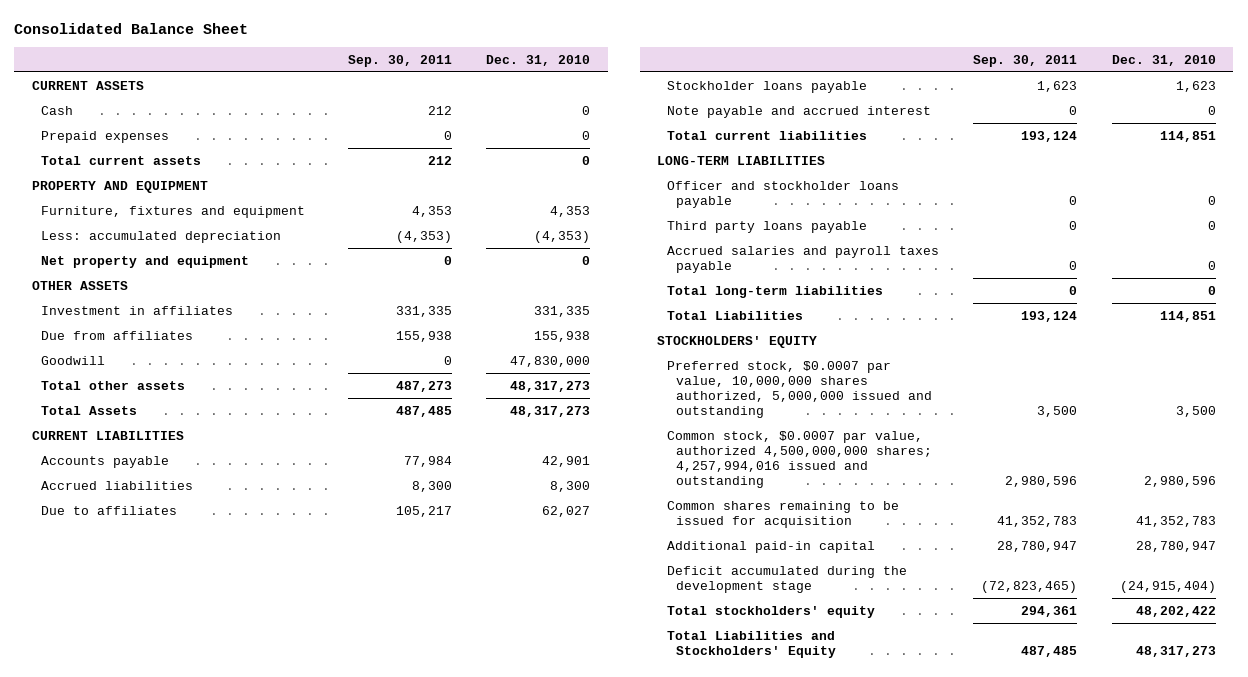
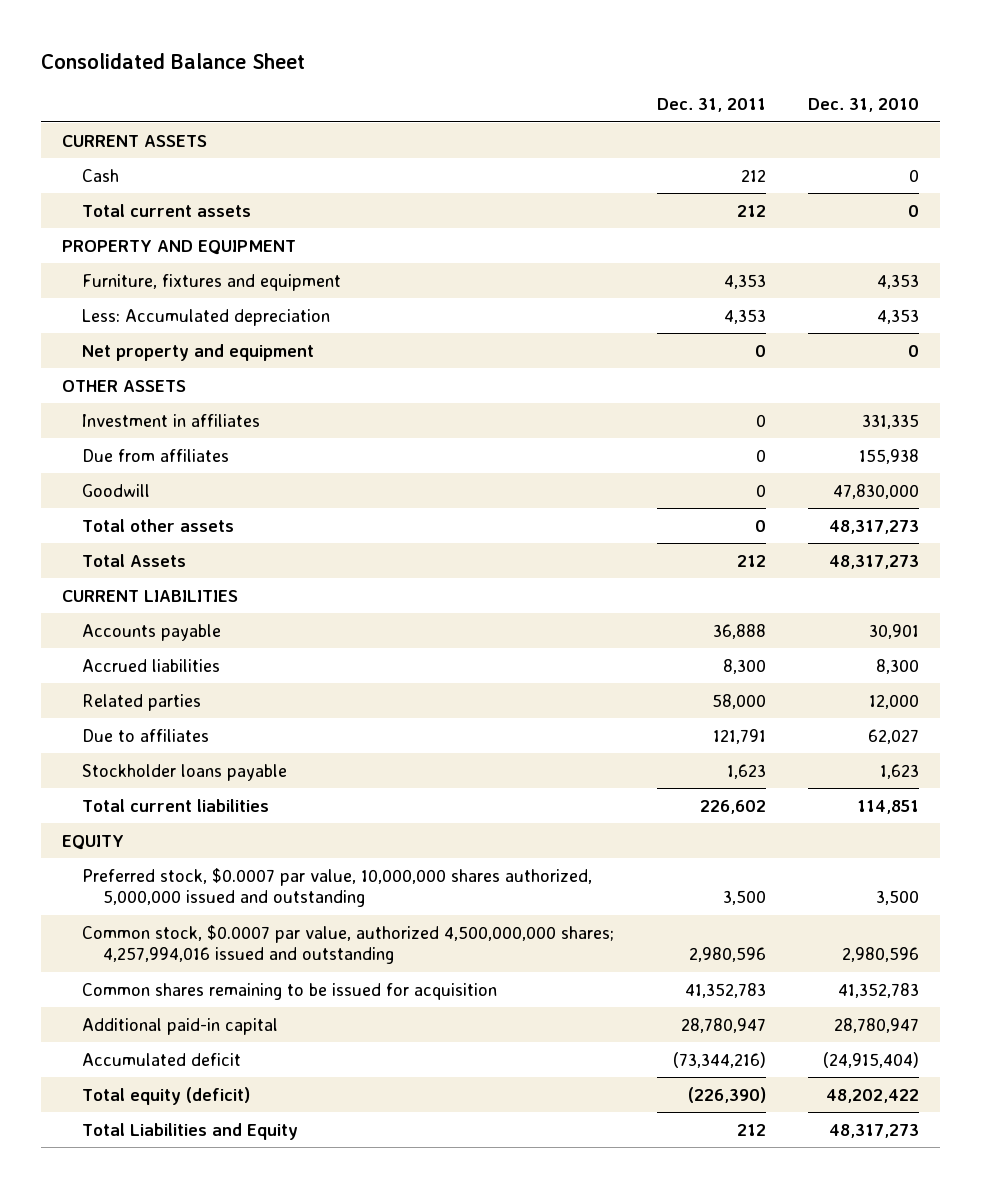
[347,54,452,67] Sep. 30, 2011 -> none
none -> [656,98,766,113] Dec. 31, 2011
[41,130,170,143] Prepaid expenses -> none
[41,230,282,243] Less: accumulated depreciation -> [82,308,331,326] Less: Accumulated depreciation
[534,230,591,243] (4,353) -> [876,308,919,324] 4,353
[542,455,591,467] 42,901 -> [868,623,919,639] 30,901
none -> [82,693,202,711] Related parties
[666,105,931,118] Note payable and accrued interest -> none
[657,155,826,165] LONG-TERM LIABILITIES -> none
[666,180,899,208] Officer and stockholder loans payable -> none
[666,220,867,233] Third party loans payable -> none
[666,245,939,273] Accrued salaries and payroll taxes payable -> none
[666,285,883,298] Total long-term liabilities -> none
[666,310,803,320] Total Liabilities -> none
[657,335,818,348] STOCKHOLDERS' EQUITY -> [61,834,124,850] EQUITY
[666,565,907,593] Deficit accumulated during the development stage -> [82,1052,242,1066] Accumulated deficit
[666,605,875,618] Total stockholders' equity -> [82,1086,251,1105] Total equity (deficit)
[666,630,836,658] Total Liabilities and Stockholders' Equity -> [82,1122,299,1140] Total Liabilities and Equity

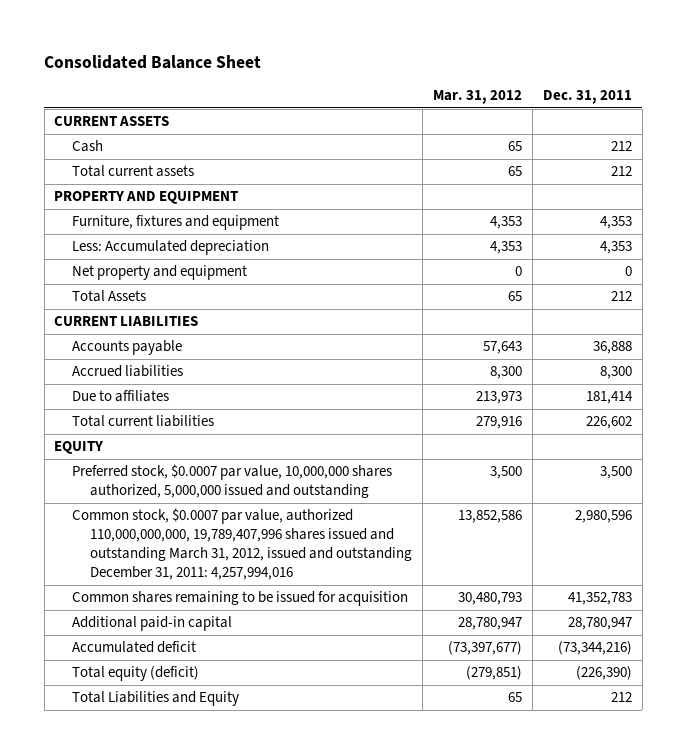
[807,98,919,113] Dec. 31, 2010 -> none
none -> [432,90,522,105] Mar. 31, 2012
[61,379,186,392] OTHER ASSETS -> none
[82,413,261,427] Investment in affiliates -> none
[82,448,230,462] Due from affiliates -> none
[82,483,151,497] Goodwill -> none
[82,518,235,532] Total other assets -> none
[82,693,202,711] Related parties -> none
[82,763,288,781] Stockholder loans payable -> none
[712,728,766,744] 121,791 -> [585,391,633,405] 181,414
[82,924,615,965] Common stock, $0.0007 par value, authorized 4,500,000,000 shares; 4,257,994,016 issued and outstanding -> [72,508,413,581] Common stock, $0.0007 par value, authorized 110,000,000,000, 19,789,407,996 shares issued and outstanding March 31, 2012, issued and outstanding December 31, 2011: 4,257,994,016

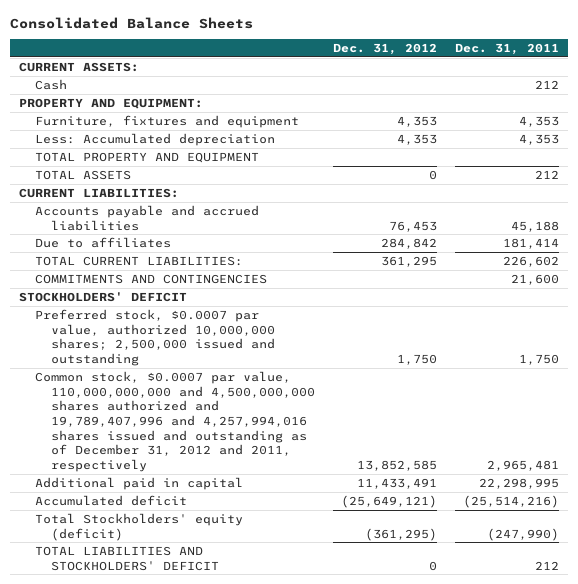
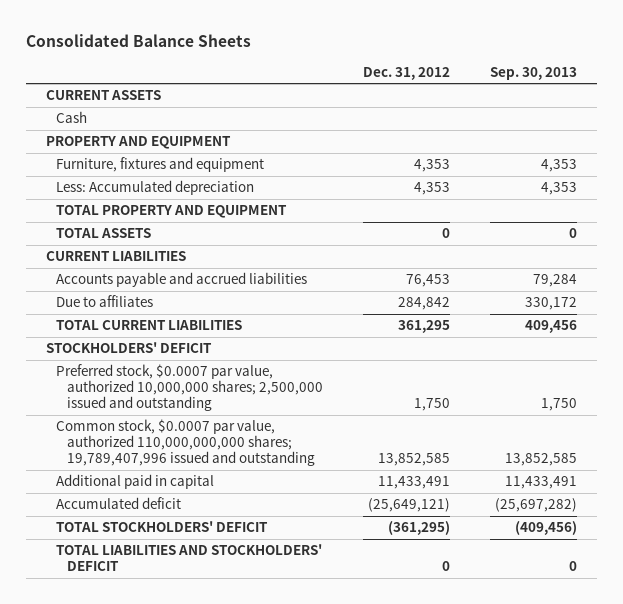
[455,42,560,55] Dec. 31, 2011 -> none
none -> [489,66,577,80] Sep. 30, 2013
[18,61,139,72] CURRENT ASSETS: -> [45,90,161,101] CURRENT ASSETS
[18,97,203,109] PROPERTY AND EQUIPMENT: -> [45,136,231,150] PROPERTY AND EQUIPMENT
[18,187,179,198] CURRENT LIABILITIES: -> [45,251,186,262] CURRENT LIABILITIES
[34,273,267,284] COMMITMENTS AND CONTINGENCIES -> none
[34,255,243,266] TOTAL CURRENT LIABILITIES: -> [56,320,243,331] TOTAL CURRENT LIABILITIES
[34,370,315,473] Common stock, $0.0007 par value, 110,000,000,000 and 4,500,000,000 shares authorized and 19,789,407,996 and 4,257,994,016 shares issued and outstanding as of December 31, 2012 and 2011, respectively -> [56,419,316,467] Common stock, $0.0007 par value, authorized 110,000,000,000 shares; 19,789,407,996 issued and outstanding
[34,512,243,541] Total Stockholders' equity (deficit) -> [56,521,269,533] TOTAL STOCKHOLDERS' DEFICIT

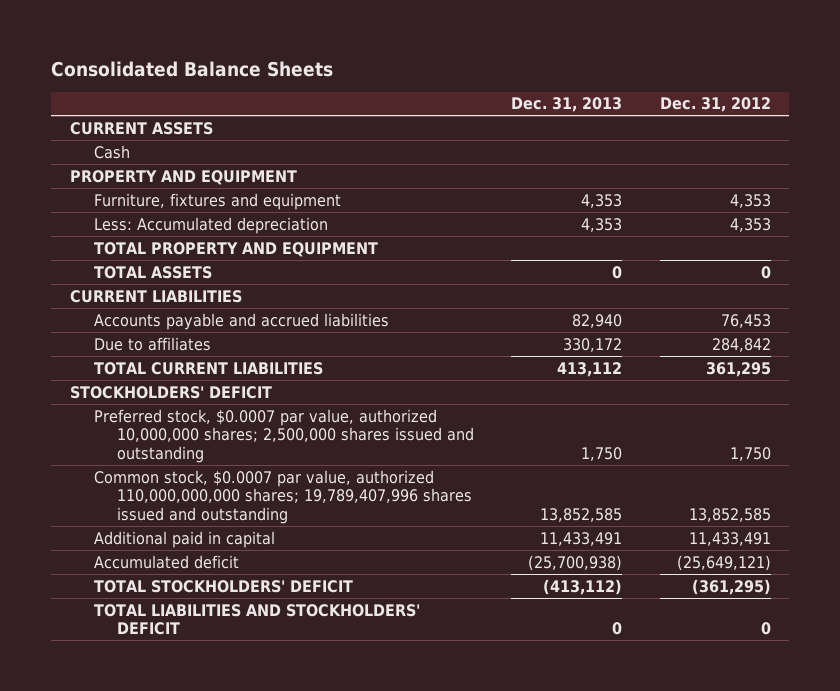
[489,66,577,80] Sep. 30, 2013 -> none
none -> [511,97,623,113] Dec. 31, 2013
[56,364,324,412] Preferred stock, $0.0007 par value, authorized 10,000,000 shares; 2,500,000 issued and outstanding -> [93,408,475,463] Preferred stock, $0.0007 par value, authorized 10,000,000 shares; 2,500,000 shares issued and outstanding
[56,419,316,467] Common stock, $0.0007 par value, authorized 110,000,000,000 shares; 19,789,407,996 issued and outstanding -> [93,469,473,524] Common stock, $0.0007 par value, authorized 110,000,000,000 shares; 19,789,407,996 shares issued and outstanding

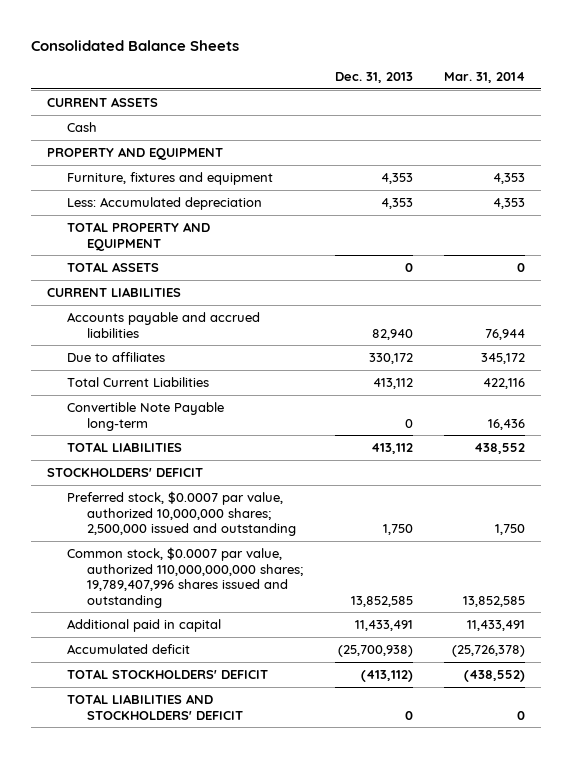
[659,97,771,113] Dec. 31, 2012 -> none
none -> [444,71,526,83] Mar. 31, 2014
[93,361,323,375] TOTAL CURRENT LIABILITIES -> [66,376,209,387] Total Current Liabilities
none -> [66,401,224,431] Convertible Note Payable long-term
none -> [66,441,182,452] TOTAL LIABILITIES
[93,408,475,463] Preferred stock, $0.0007 par value, authorized 10,000,000 shares; 2,500,000 shares issued and outstanding -> [66,490,296,537] Preferred stock, $0.0007 par value, authorized 10,000,000 shares; 2,500,000 issued and outstanding

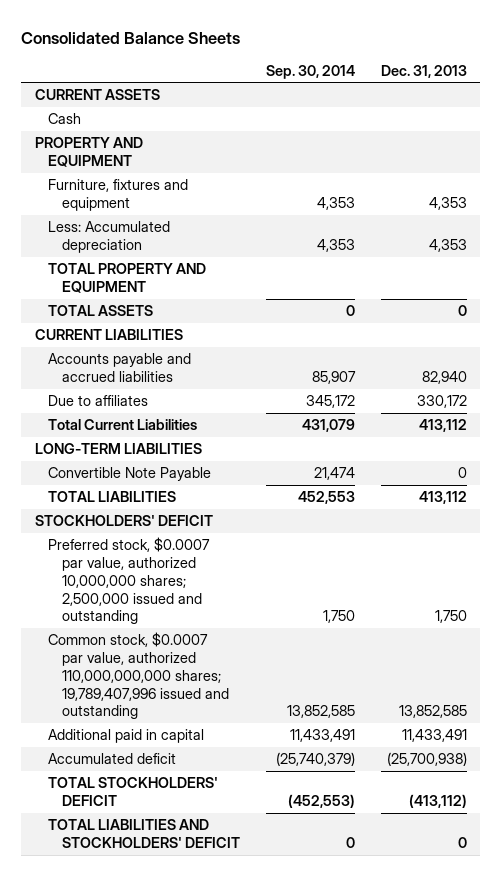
[444,71,526,83] Mar. 31, 2014 -> none
none -> [266,64,356,79] Sep. 30, 2014
none -> [34,443,202,455] LONG-TERM LIABILITIES
[66,401,224,431] Convertible Note Payable long-term -> [48,467,212,482] Convertible Note Payable
[66,546,303,608] Common stock, $0.0007 par value, authorized 110,000,000,000 shares; 19,789,407,996 shares issued and outstanding -> [48,632,229,720] Common stock, $0.0007 par value, authorized 110,000,000,000 shares; 19,789,407,996 issued and outstanding

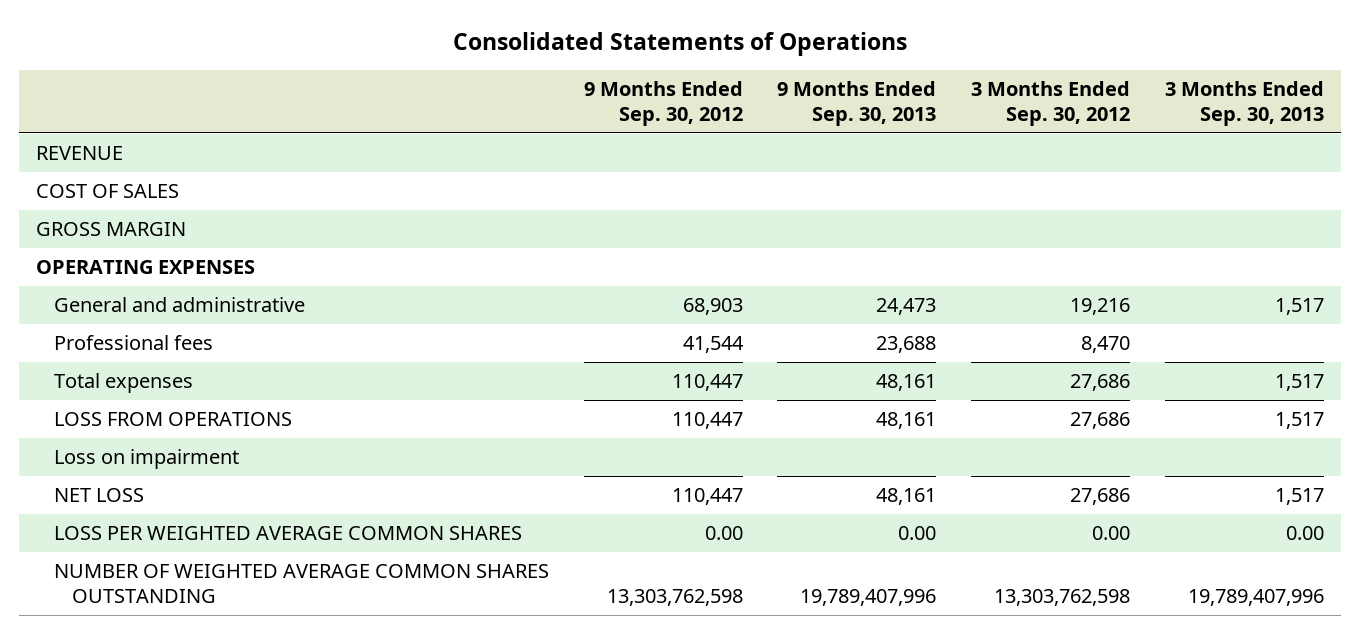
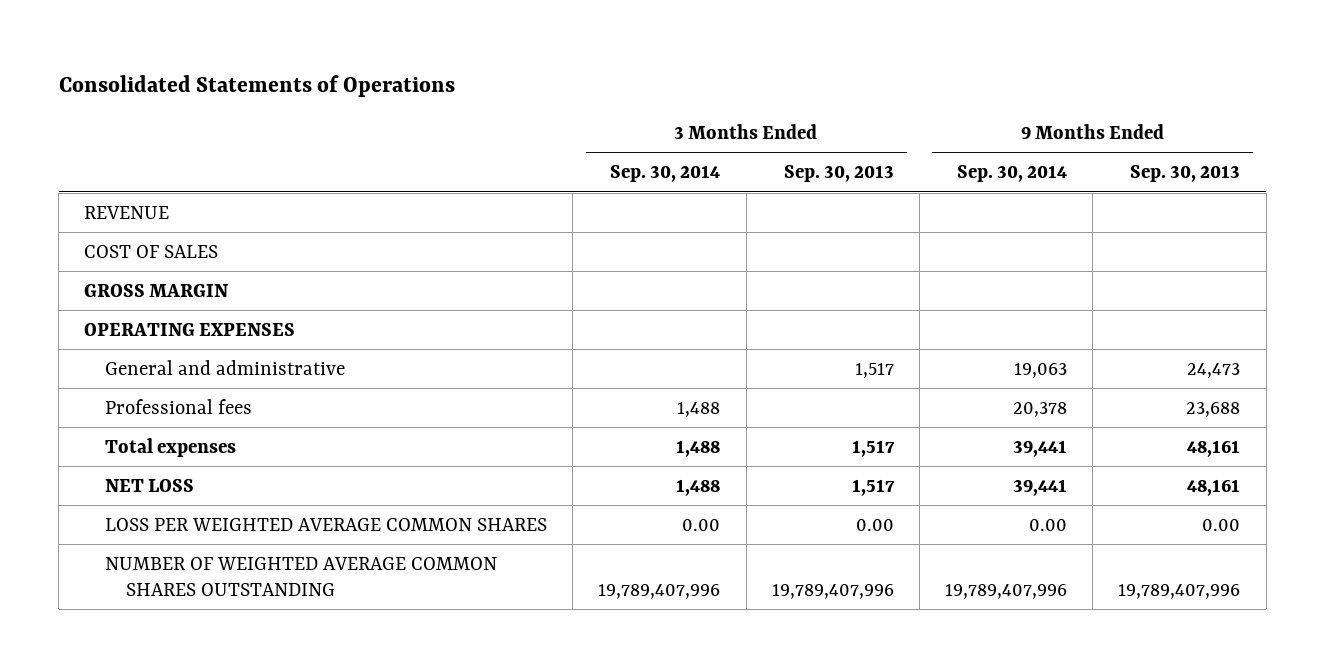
[583,81,743,127] 9 Months Ended Sep. 30, 2012 -> none
[970,81,1130,127] 3 Months Ended Sep. 30, 2012 -> none
none -> [610,165,721,183] Sep. 30, 2014
none -> [957,165,1068,183] Sep. 30, 2014
[53,412,292,427] LOSS FROM OPERATIONS -> none
[53,449,239,470] Loss on impairment -> none

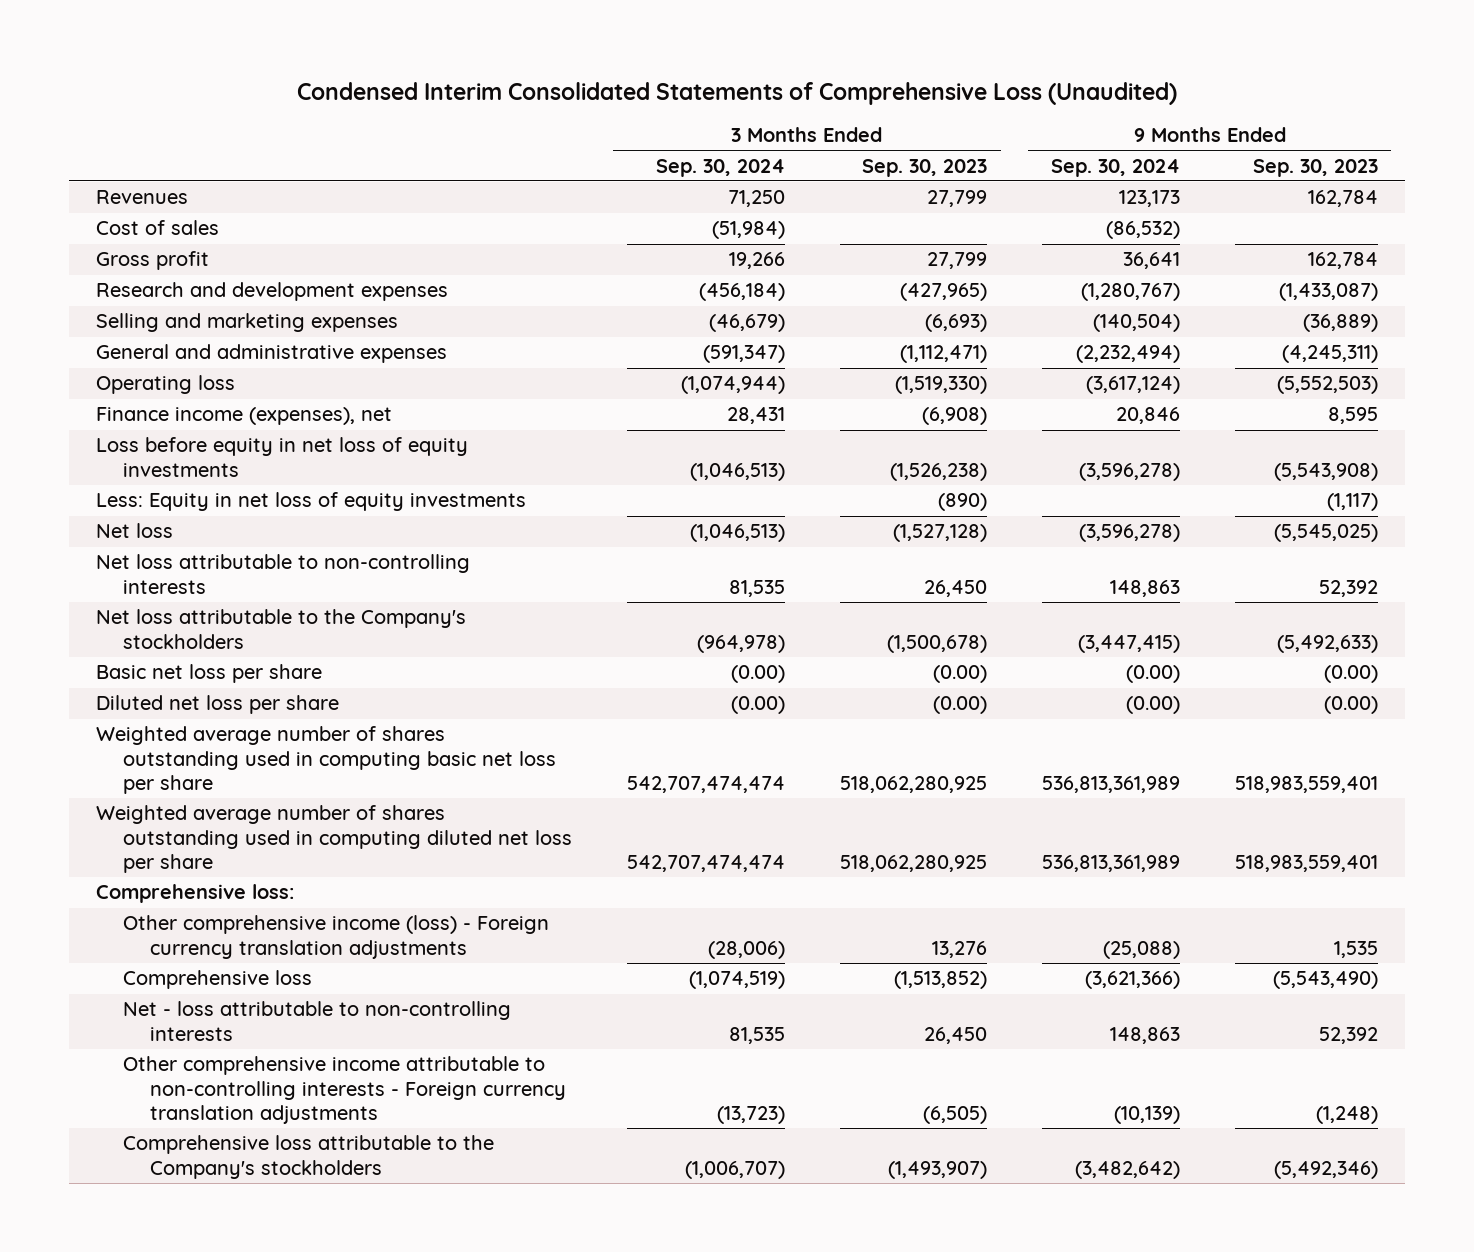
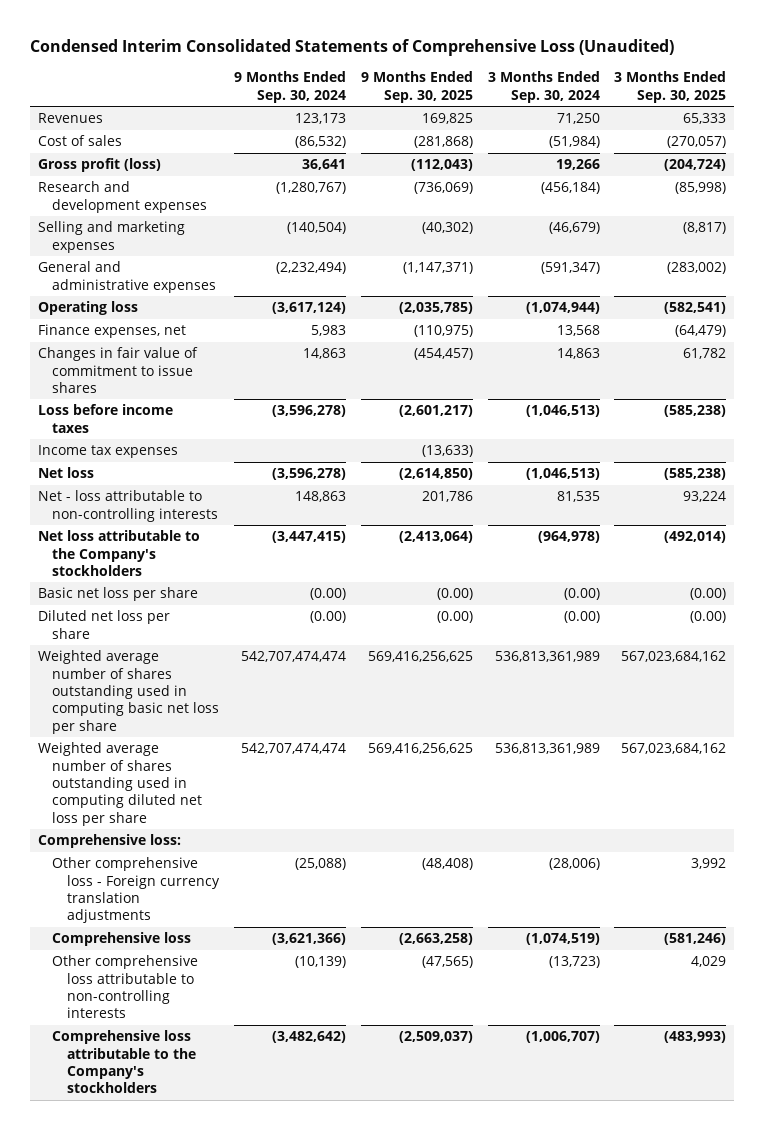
[861,158,987,177] Sep. 30, 2023 -> none
[1252,158,1378,177] Sep. 30, 2023 -> none
none -> [360,71,473,103] 9 Months Ended Sep. 30, 2025
none -> [614,71,727,103] 3 Months Ended Sep. 30, 2025
[96,251,210,271] Gross profit -> [37,158,161,173] Gross profit (loss)
[96,492,527,512] Less: Equity in net loss of equity investments -> none
[96,407,393,426] Finance income (expenses), net -> [37,324,186,339] Finance expenses, net
[726,407,785,425] 28,431 -> [556,325,600,337] 13,568
[1115,407,1180,425] 20,846 -> [311,325,347,337] 5,983
none -> [37,347,198,393] Changes in fair value of commitment to issue shares
[96,437,469,477] Loss before equity in net loss of equity investments -> [37,404,173,433] Loss before income taxes
none -> [37,445,178,459] Income tax expenses
[96,554,471,594] Net loss attributable to non-controlling interests -> none
[123,1001,512,1041] Net - loss attributable to non-controlling interests -> [37,490,219,522] Net - loss attributable to non-controlling interests
[626,775,785,793] 542,707,474,474 -> [494,651,600,663] 536,813,361,989
[1041,775,1180,793] 536,813,361,989 -> [241,651,347,663] 542,707,474,474
[626,854,785,872] 542,707,474,474 -> [494,743,600,755] 536,813,361,989
[1041,854,1180,872] 536,813,361,989 -> [241,743,347,755] 542,707,474,474
[123,915,550,959] Other comprehensive income (loss) - Foreign currency translation adjustments -> [52,857,220,924] Other comprehensive loss - Foreign currency translation adjustments
[123,1056,567,1124] Other comprehensive income attributable to non-controlling interests - Foreign currency translation adjustments -> [52,955,199,1019] Other comprehensive loss attributable to non-controlling interests

